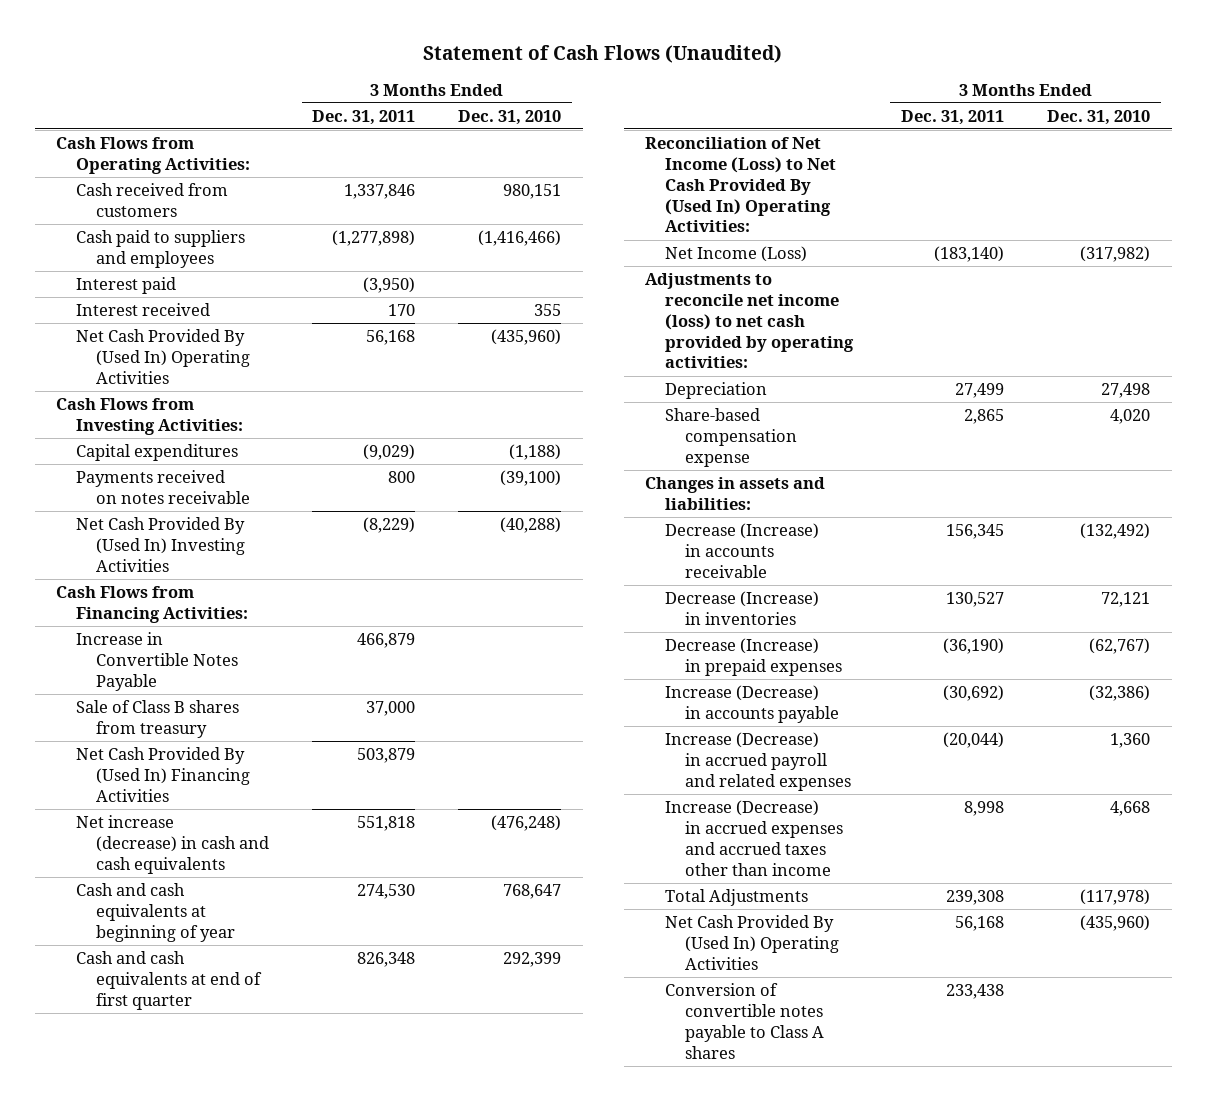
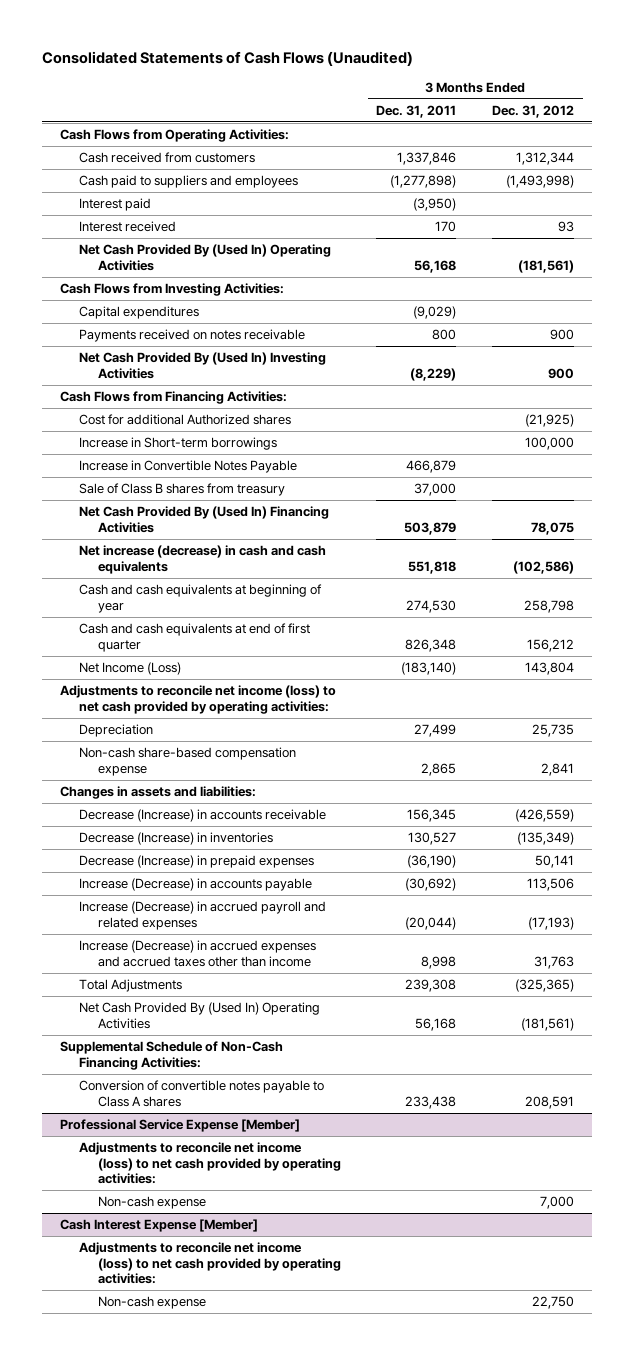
[423,45,783,64] Statement of Cash Flows (Unaudited) -> [42,50,414,66] Consolidated Statements of Cash Flows (Unaudited)
[458,109,562,125] Dec. 31, 2010 -> none
none -> [491,104,574,118] Dec. 31, 2012
none -> [78,414,291,426] Cost for additional Authorized shares
none -> [78,437,277,451] Increase in Short-term borrowings
[645,136,837,233] Reconciliation of Net Income (Loss) to Net Cash Provided By (Used In) Operating Activities: -> none
[665,407,798,467] Share-based compensation expense -> [78,747,296,776] Non-cash share-based compensation expense
none -> [59,1041,283,1070] Supplemental Schedule of Non-Cash Financing Activities:
none -> [59,1119,300,1133] Professional Service Expense [Member]
none -> [78,1142,341,1185] Adjustments to reconcile net income (loss) to net cash provided by operating activities:
none -> [97,1196,206,1210] Non-cash expense
none -> [59,1219,258,1233] Cash Interest Expense [Member]
none -> [78,1242,341,1285] Adjustments to reconcile net income (loss) to net cash provided by operating activities:
none -> [97,1296,206,1310] Non-cash expense

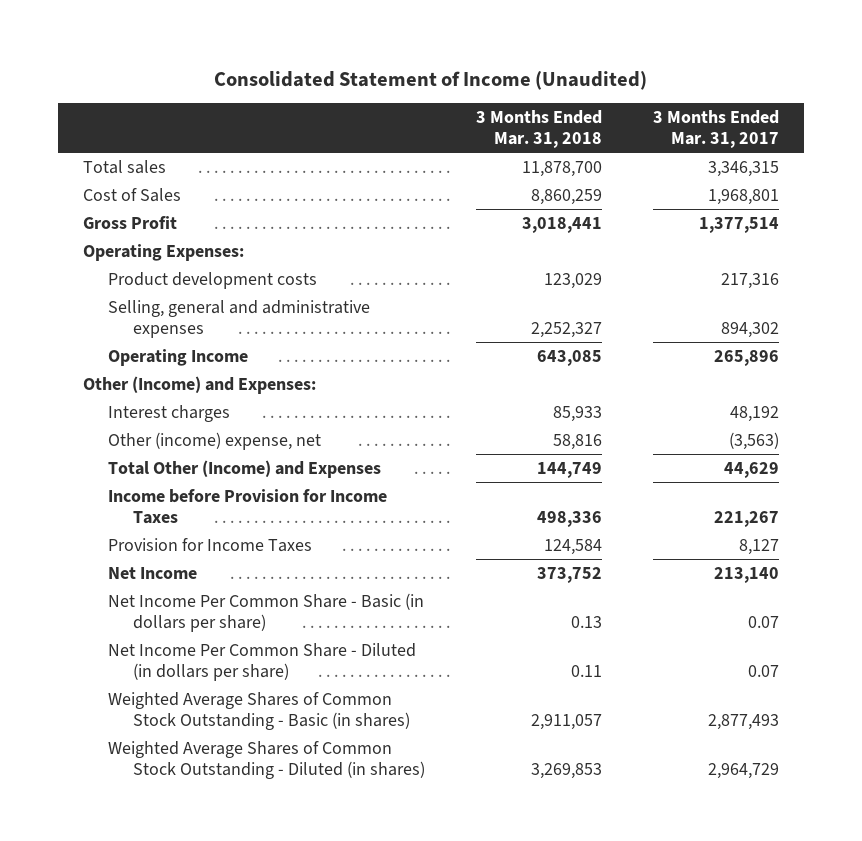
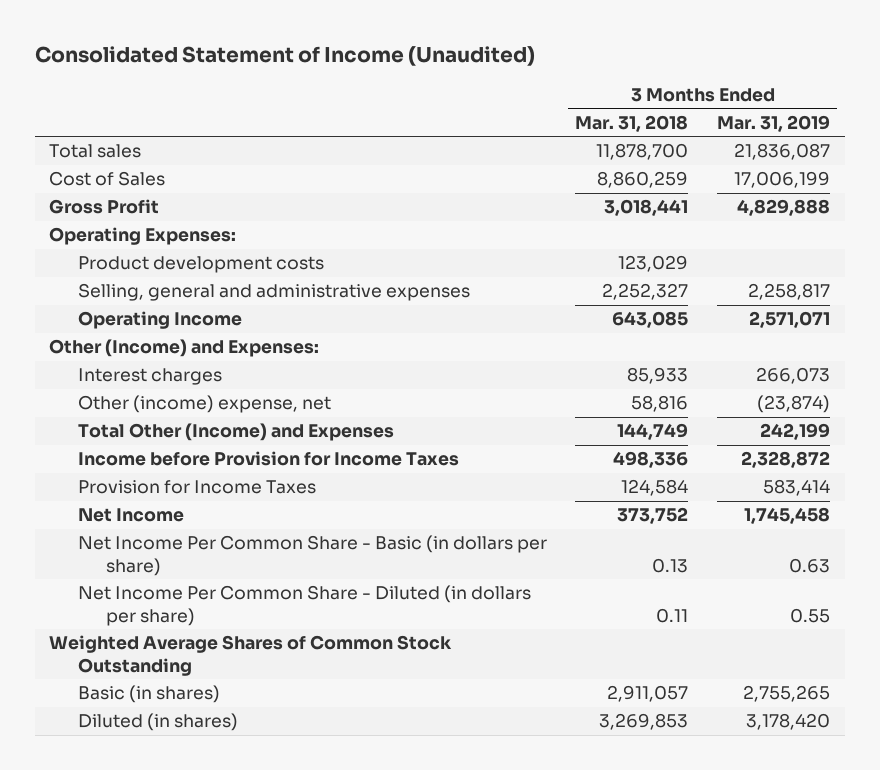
[652,110,779,149] 3 Months Ended Mar. 31, 2017 -> none
none -> [717,114,831,132] Mar. 31, 2019
none -> [49,635,453,676] Weighted Average Shares of Common Stock Outstanding
[107,691,410,730] Weighted Average Shares of Common Stock Outstanding - Basic (in shares) -> [77,685,220,704] Basic (in shares)
[107,740,425,779] Weighted Average Shares of Common Stock Outstanding - Diluted (in shares) -> [77,713,238,732] Diluted (in shares)

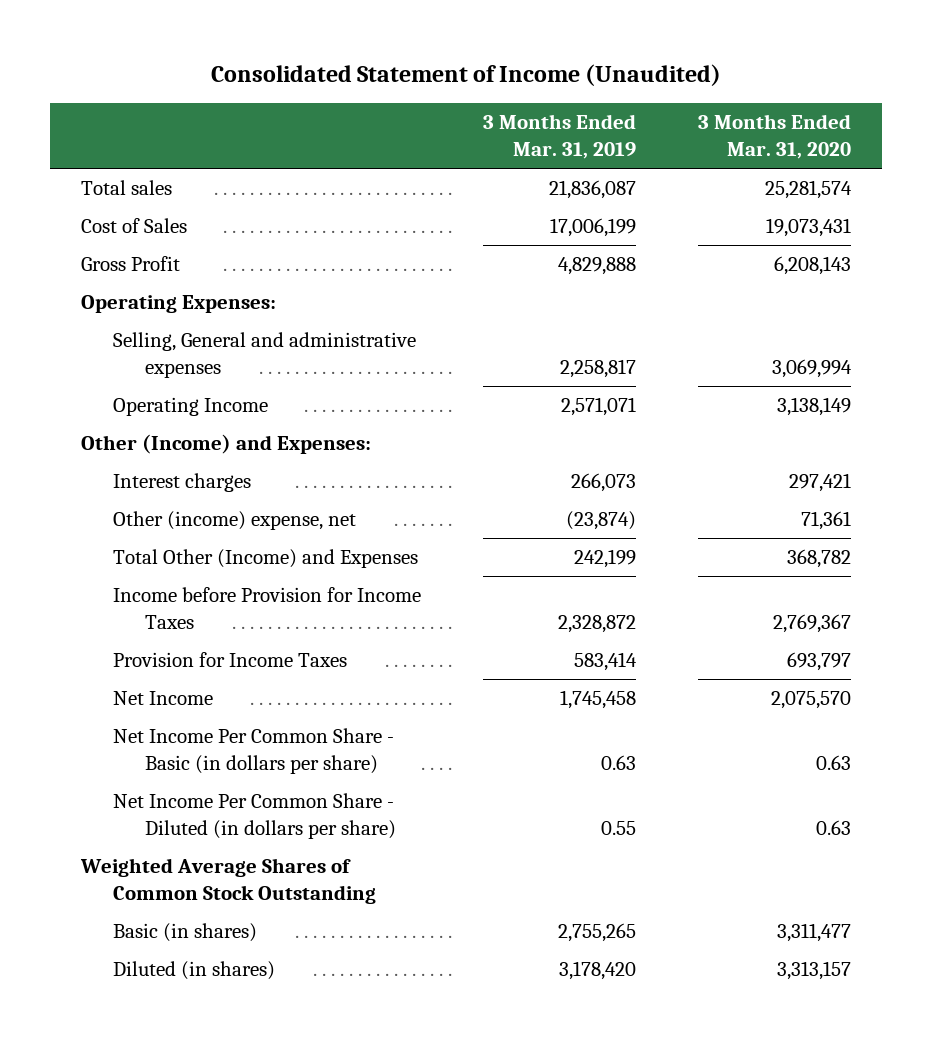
[575,114,689,132] Mar. 31, 2018 -> none
none -> [697,114,851,160] 3 Months Ended Mar. 31, 2020
[77,256,324,274] Product development costs -> none
[77,283,470,302] Selling, general and administrative expenses -> [112,332,416,379] Selling, General and administrative expenses

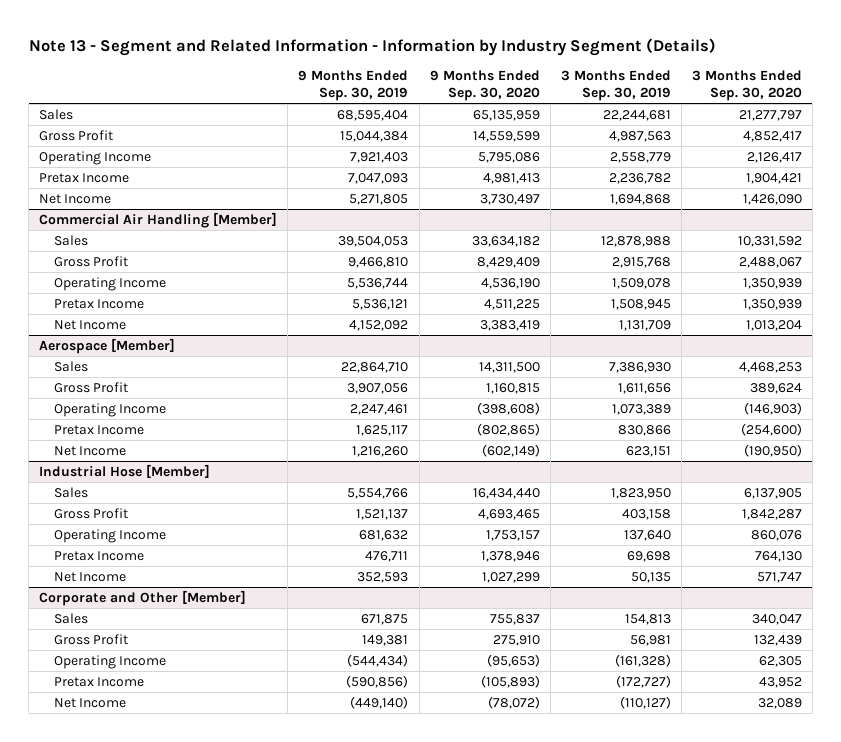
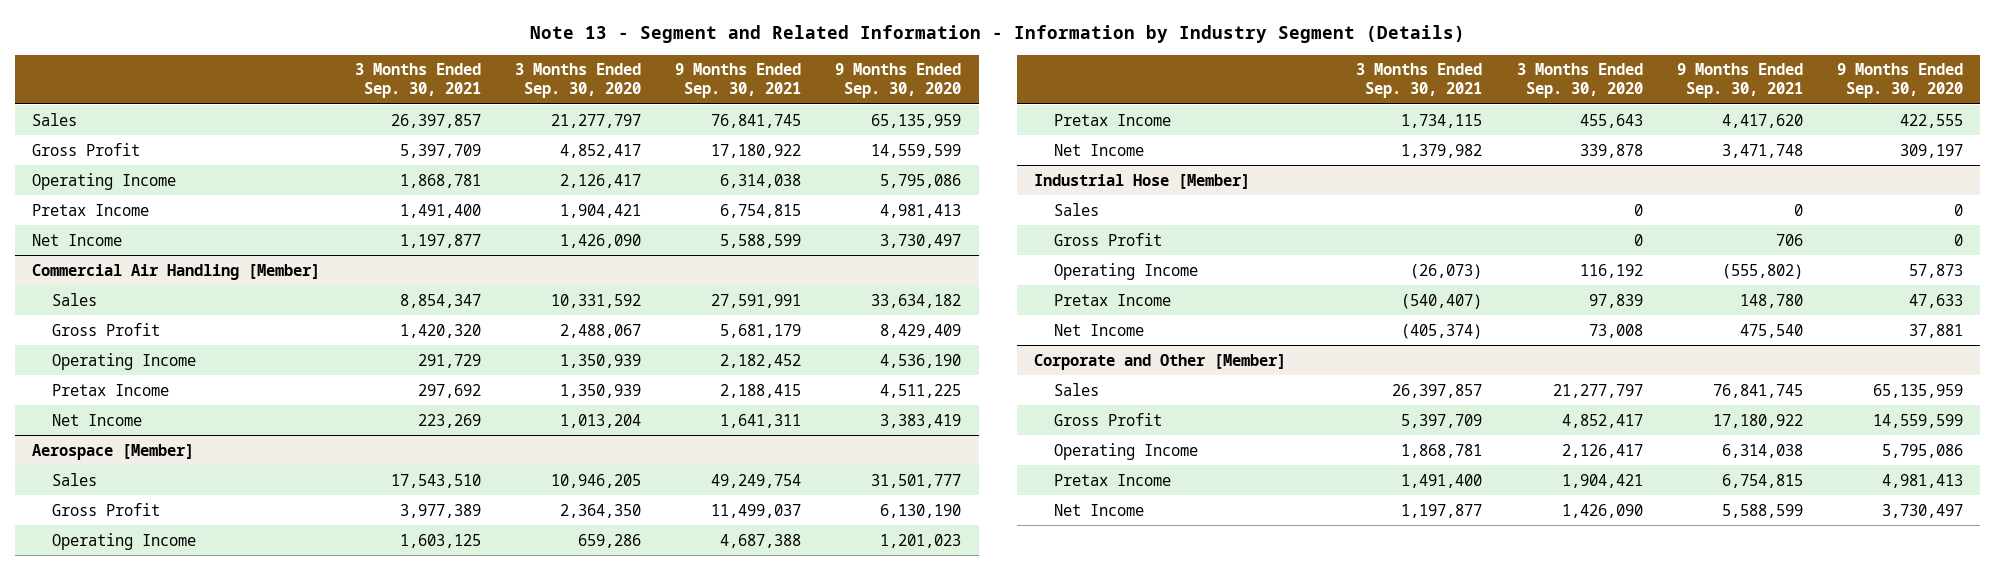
[298,69,409,102] 9 Months Ended Sep. 30, 2019 -> none
[560,69,671,102] 3 Months Ended Sep. 30, 2019 -> none
none -> [354,63,481,99] 3 Months Ended Sep. 30, 2021
none -> [675,63,802,99] 9 Months Ended Sep. 30, 2021
[478,361,540,373] 14,311,500 -> [871,473,962,488] 31,501,777
[738,361,802,373] 4,468,253 -> [550,473,641,488] 10,946,205
[485,382,540,394] 1,160,815 -> [880,503,962,518] 6,130,190
[749,382,802,394] 389,624 -> [559,503,641,518] 2,364,350
[476,401,540,415] (398,608) -> [880,533,962,548] 1,201,023
[743,401,802,415] (146,903) -> [577,533,641,548] 659,286
[476,422,540,436] (802,865) -> [1900,113,1964,128] 422,555
[740,422,802,436] (254,600) -> [1579,113,1643,128] 455,643
[481,443,540,457] (602,149) -> [1900,143,1964,158] 309,197
[743,443,802,457] (190,950) -> [1579,143,1643,158] 339,878
[472,487,540,499] 16,434,440 -> [1954,203,1964,216] 0
[743,487,802,499] 6,137,905 -> [1633,203,1643,216] 0
[477,508,540,520] 4,693,465 -> [1954,233,1964,246] 0
[741,508,802,520] 1,842,287 -> [1633,233,1643,246] 0
[485,529,540,541] 1,753,157 -> [1909,263,1964,278] 57,873
[750,529,802,541] 860,076 -> [1579,263,1643,278] 116,192
[480,550,540,562] 1,378,946 -> [1909,293,1964,308] 47,633
[754,550,802,562] 764,130 -> [1588,293,1643,308] 97,839
[481,571,540,583] 1,027,299 -> [1909,323,1964,338] 37,881
[756,571,802,583] 571,747 -> [1588,323,1643,338] 73,008
[489,613,540,625] 755,837 -> [1873,383,1964,398] 65,135,959
[751,613,802,625] 340,047 -> [1552,383,1643,398] 21,277,797
[492,634,540,646] 275,910 -> [1873,413,1964,428] 14,559,599
[753,634,802,646] 132,439 -> [1561,413,1643,428] 4,852,417
[486,653,540,667] (95,653) -> [1882,443,1964,458] 5,795,086
[758,655,802,667] 62,305 -> [1561,443,1643,458] 2,126,417
[480,674,540,688] (105,893) -> [1882,473,1964,488] 4,981,413
[758,676,802,688] 43,952 -> [1561,473,1643,488] 1,904,421
[487,695,540,709] (78,072) -> [1882,503,1964,518] 3,730,497
[757,697,802,709] 32,089 -> [1561,503,1643,518] 1,426,090

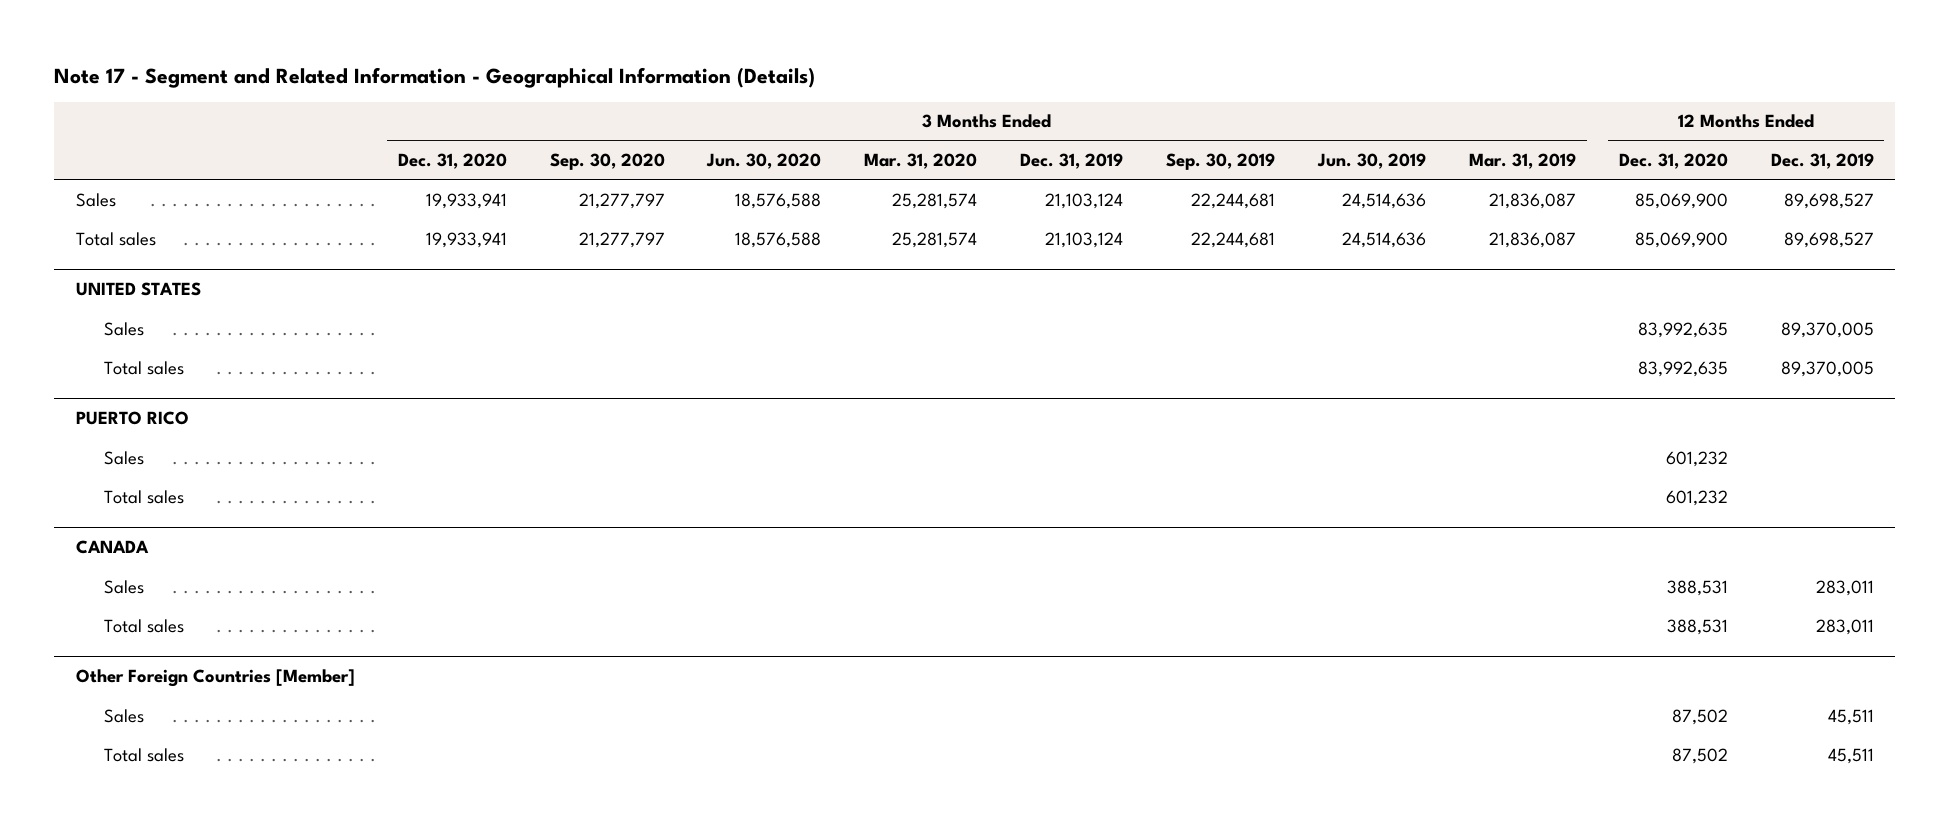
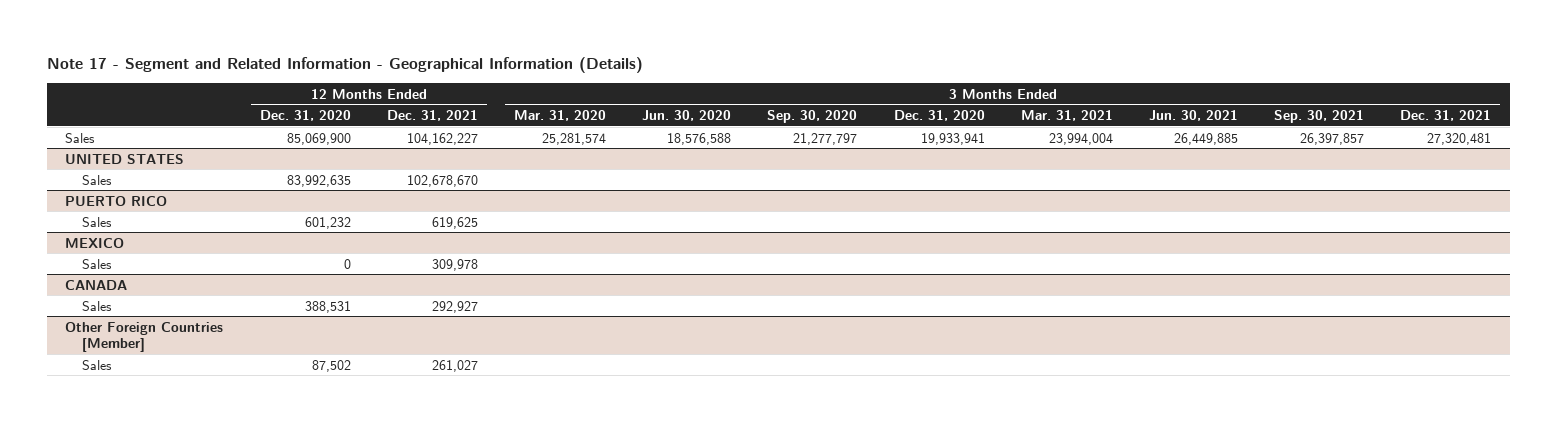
[1020,153,1124,170] Dec. 31, 2019 -> none
[1166,153,1276,171] Sep. 30, 2019 -> none
[1317,153,1427,170] Jun. 30, 2019 -> none
[1468,153,1576,170] Mar. 31, 2019 -> none
[1770,153,1874,170] Dec. 31, 2019 -> none
none -> [386,109,478,121] Dec. 31, 2021
none -> [1020,109,1113,121] Mar. 31, 2021
none -> [1149,109,1239,121] Jun. 30, 2021
none -> [1274,109,1365,123] Sep. 30, 2021
none -> [1400,109,1492,121] Dec. 31, 2021
[75,231,156,246] Total sales -> none
[104,360,185,375] Total sales -> none
none -> [65,236,125,248] MEXICO
[104,489,185,504] Total sales -> [82,258,113,269] Sales
[1665,489,1728,506] 601,232 -> [343,258,351,269] 0
[104,618,185,633] Total sales -> none
[104,747,185,762] Total sales -> none

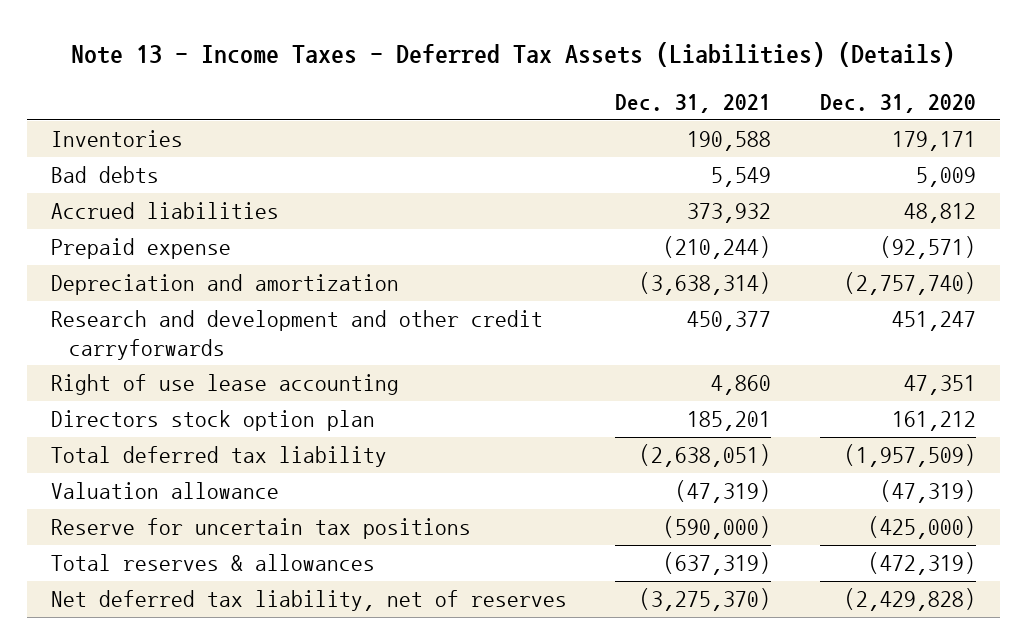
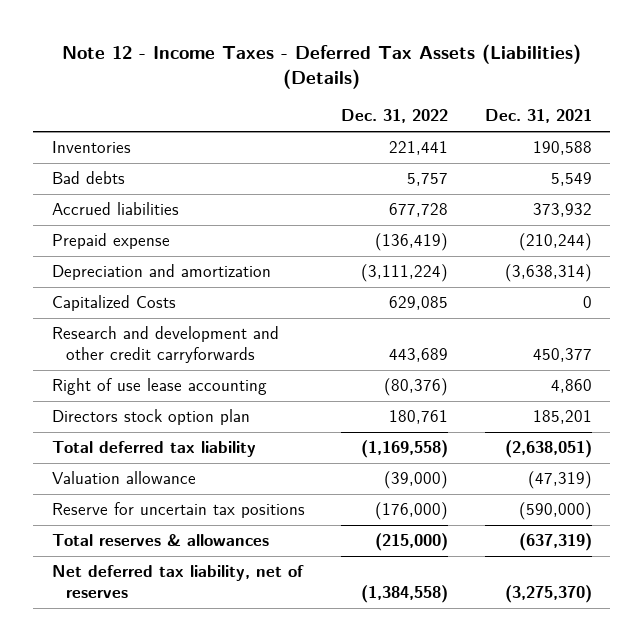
[71,41,956,67] Note 13 - Income Taxes - Deferred Tax Assets (Liabilities) (Details) -> [61,43,581,89] Note 12 - Income Taxes - Deferred Tax Assets (Liabilities) (Details)
[819,93,976,113] Dec. 31, 2020 -> none
none -> [341,109,449,124] Dec. 31, 2022
none -> [51,295,176,312] Capitalized Costs

